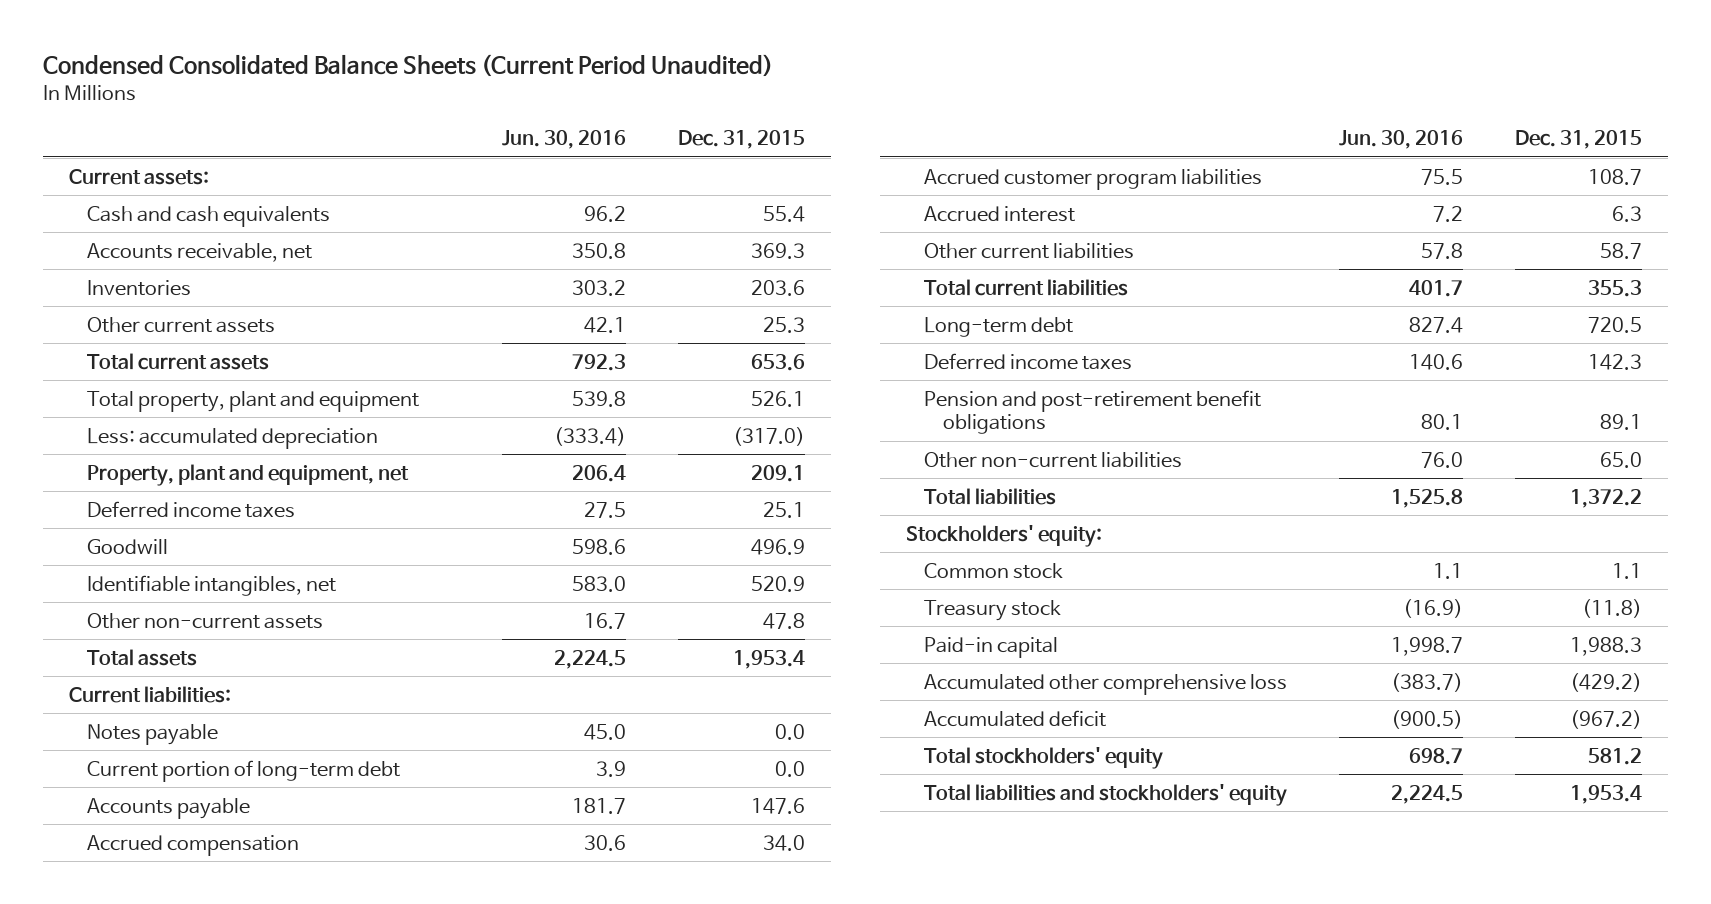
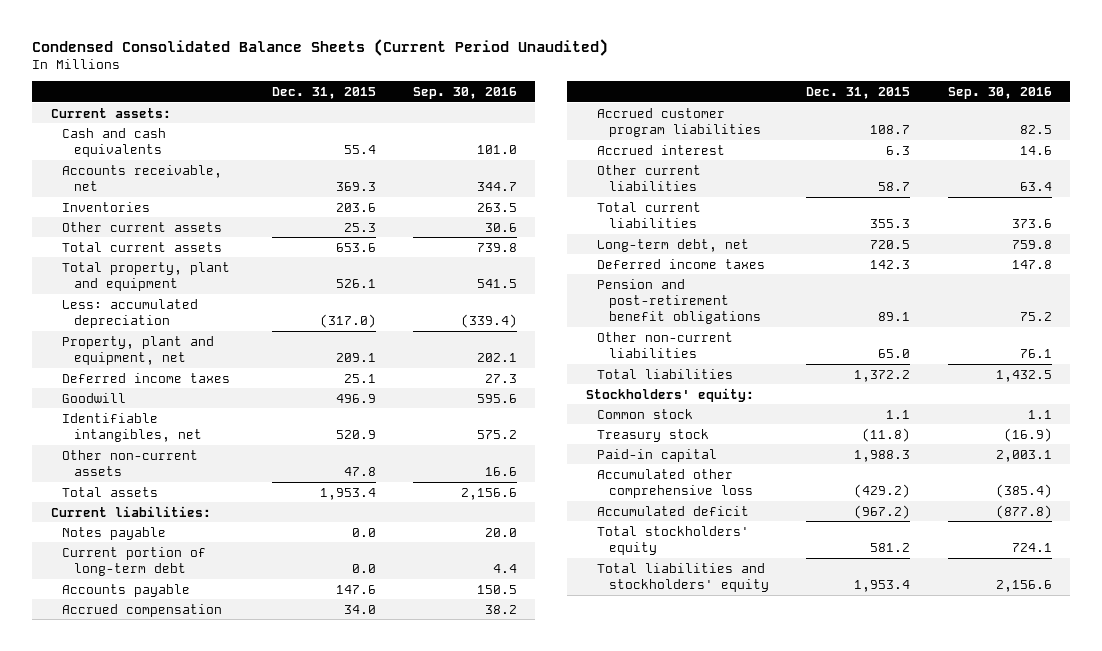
[502,130,627,150] Jun. 30, 2016 -> none
none -> [412,87,517,100] Sep. 30, 2016
[924,316,1074,337] Long-term debt -> [597,238,750,252] Long-term debt, net

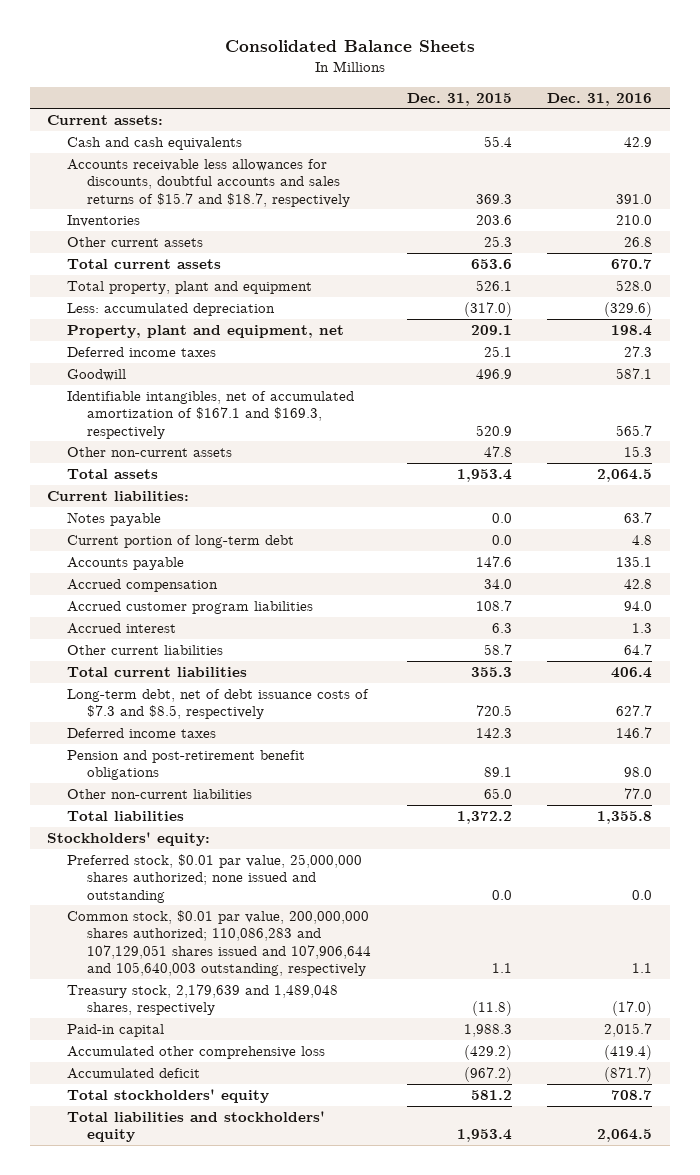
[31,38,608,56] Condensed Consolidated Balance Sheets (Current Period Unaudited) -> [224,40,475,53] Consolidated Balance Sheets
[412,87,517,100] Sep. 30, 2016 -> none
none -> [547,92,653,106] Dec. 31, 2016
[62,164,223,191] Accounts receivable, net -> [67,158,350,207] Accounts receivable less allowances for discounts, doubtful accounts and sales returns of $15.7 and $18.7, respectively
[62,412,203,442] Identifiable intangibles, net -> [67,390,355,439] Identifiable intangibles, net of accumulated amortization of $167.1 and $169.3, respectively
[597,238,750,252] Long-term debt, net -> [67,688,370,720] Long-term debt, net of debt issuance costs of $7.3 and $8.5, respectively
none -> [67,853,363,903] Preferred stock, $0.01 par value, 25,000,000 shares authorized; none issued and outstanding
[597,408,694,419] Common stock -> [67,909,371,976] Common stock, $0.01 par value, 200,000,000 shares authorized; 110,086,283 and 107,129,051 shares issued and 107,906,644 and 105,640,003 outstanding, respectively
[597,428,710,442] Treasury stock -> [67,983,339,1016] Treasury stock, 2,179,639 and 1,489,048 shares, respectively

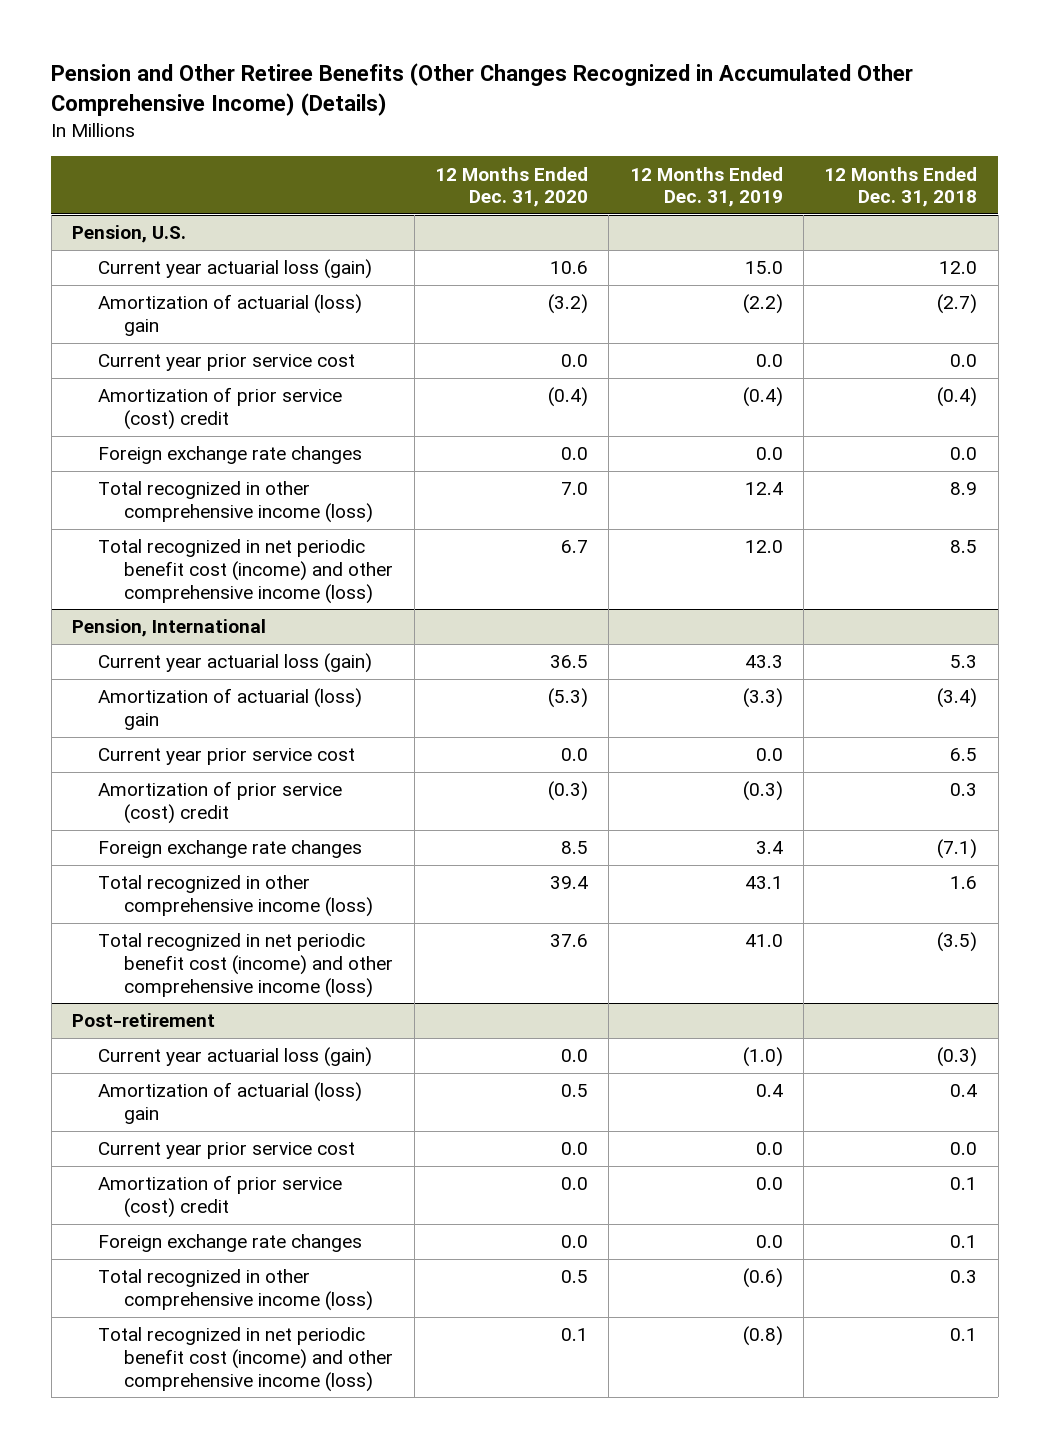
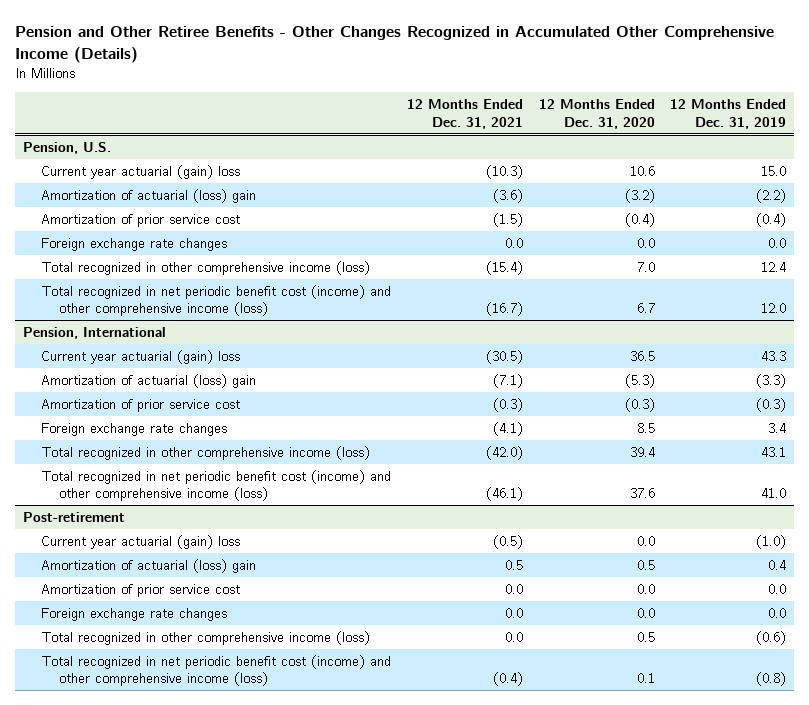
[51,63,914,117] Pension and Other Retiree Benefits (Other Changes Recognized in Accumulated Other Comprehensive Income) (Details) -> [15,26,775,64] Pension and Other Retiree Benefits - Other Changes Recognized in Accumulated Other Comprehensive Income (Details)
[824,166,978,208] 12 Months Ended Dec. 31, 2018 -> none
none -> [406,98,523,129] 12 Months Ended Dec. 31, 2021
[98,259,373,280] Current year actuarial loss (gain) -> [41,164,241,179] Current year actuarial (gain) loss
[98,354,356,372] Current year prior service cost -> none
[98,387,343,430] Amortization of prior service (cost) credit -> [41,213,241,227] Amortization of prior service cost
[98,653,373,674] Current year actuarial loss (gain) -> [41,349,241,364] Current year actuarial (gain) loss
[98,748,356,766] Current year prior service cost -> none
[98,781,343,824] Amortization of prior service (cost) credit -> [41,398,241,412] Amortization of prior service cost
[98,1047,373,1068] Current year actuarial loss (gain) -> [41,534,241,549] Current year actuarial (gain) loss
[98,1142,356,1160] Current year prior service cost -> none
[98,1175,343,1218] Amortization of prior service (cost) credit -> [41,583,241,597] Amortization of prior service cost

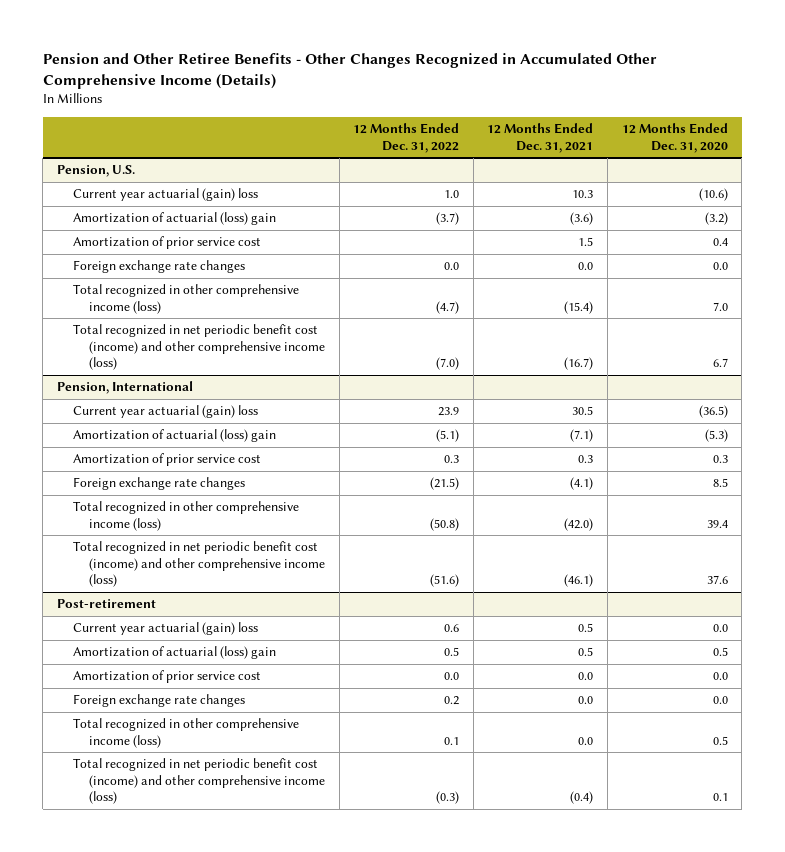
[670,98,787,129] 12 Months Ended Dec. 31, 2019 -> none
none -> [353,123,460,153] 12 Months Ended Dec. 31, 2022
[485,164,523,179] (10.3) -> [572,190,594,199] 10.3
[629,165,655,176] 10.6 -> [698,188,728,202] (10.6)
[492,212,523,227] (1.5) -> [578,237,594,247] 1.5
[624,212,655,227] (0.4) -> [712,238,728,247] 0.4
[485,349,523,364] (30.5) -> [572,406,594,416] 30.5
[629,350,655,361] 36.5 -> [698,405,728,419] (36.5)
[492,397,523,412] (0.3) -> [578,455,594,464] 0.3
[624,397,655,412] (0.3) -> [712,455,728,464] 0.3
[492,534,523,549] (0.5) -> [578,623,594,633] 0.5

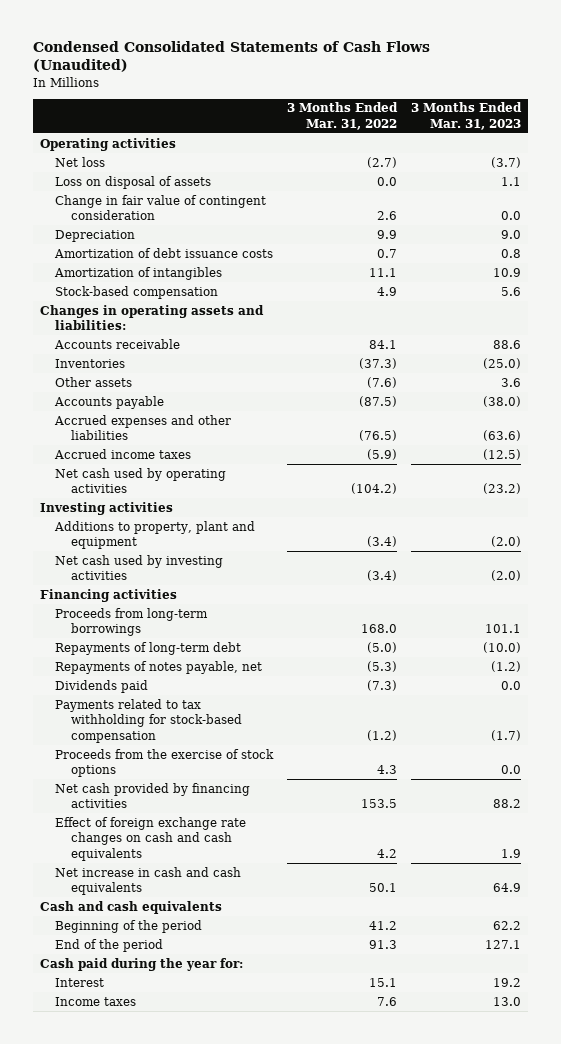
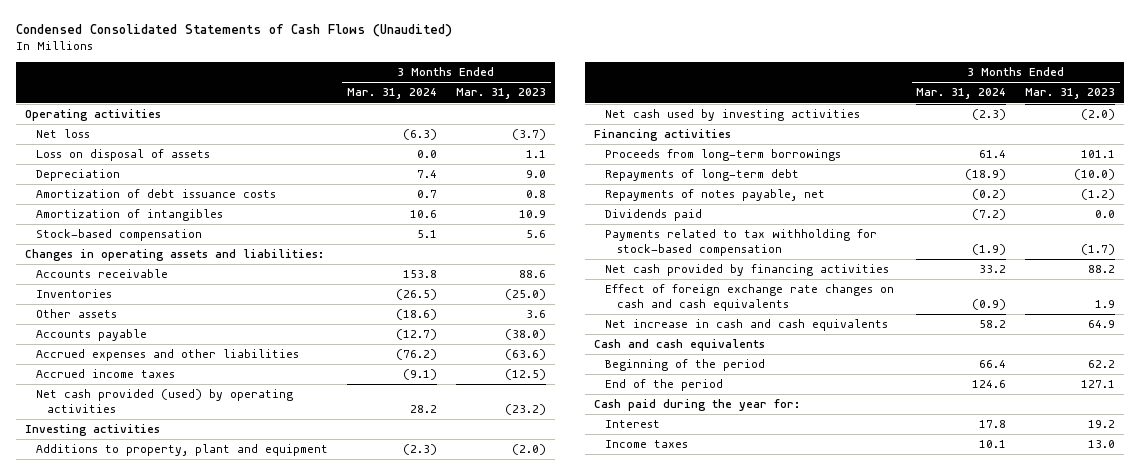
[287,102,399,130] 3 Months Ended Mar. 31, 2022 -> none
none -> [347,88,438,100] Mar. 31, 2024
[55,194,267,221] Change in fair value of contingent consideration -> none
[55,467,227,494] Net cash used by operating activities -> [36,389,294,414] Net cash provided (used) by operating activities
[55,748,275,778] Proceeds from the exercise of stock options -> none

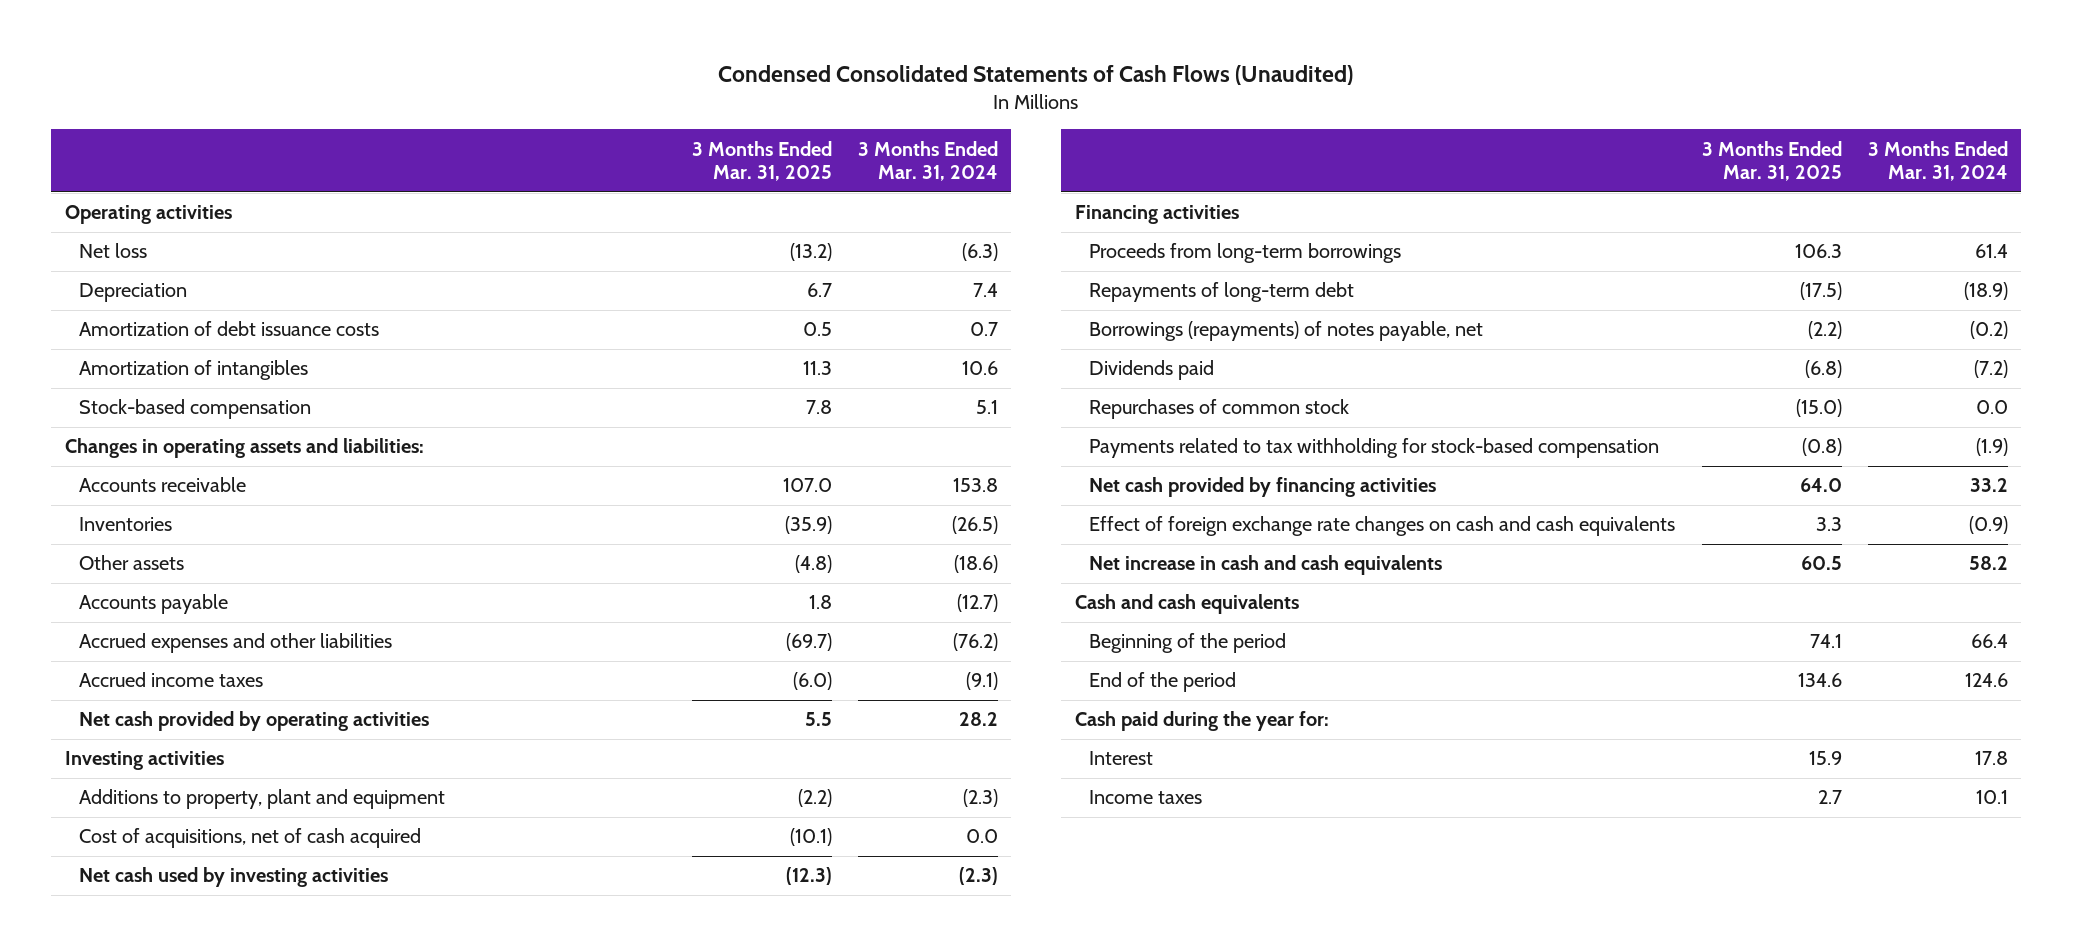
[455,88,546,100] Mar. 31, 2023 -> none
none -> [691,140,832,182] 3 Months Ended Mar. 31, 2025
[36,149,211,162] Loss on disposal of assets -> none
[36,389,294,414] Net cash provided (used) by operating activities -> [79,711,430,732] Net cash provided by operating activities
none -> [79,828,422,849] Cost of acquisitions, net of cash acquired
[605,189,826,202] Repayments of notes payable, net -> [1089,321,1484,342] Borrowings (repayments) of notes payable, net
none -> [1089,399,1350,420] Repurchases of common stock

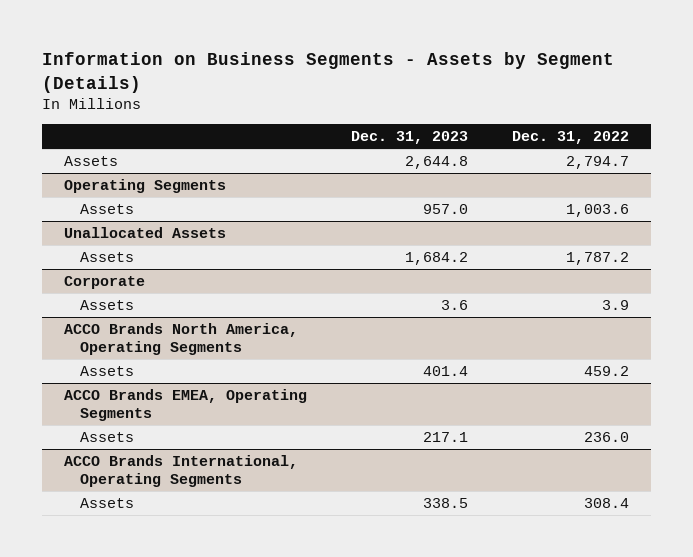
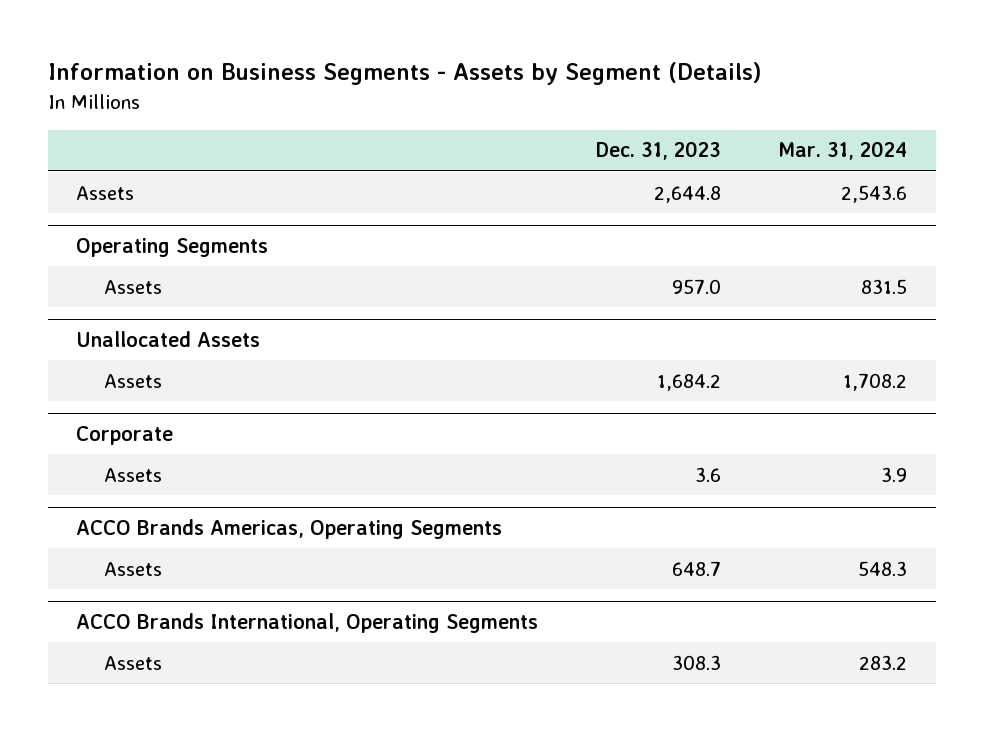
[512,131,630,145] Dec. 31, 2022 -> none
none -> [778,141,908,161] Mar. 31, 2024
[64,388,308,422] ACCO Brands EMEA, Operating Segments -> none
[80,431,135,442] Assets -> none
[64,322,299,356] ACCO Brands North America, Operating Segments -> [76,519,503,540] ACCO Brands Americas, Operating Segments
[423,365,469,376] 401.4 -> [671,560,721,576] 648.7
[423,497,469,508] 338.5 -> [671,654,721,670] 308.3

